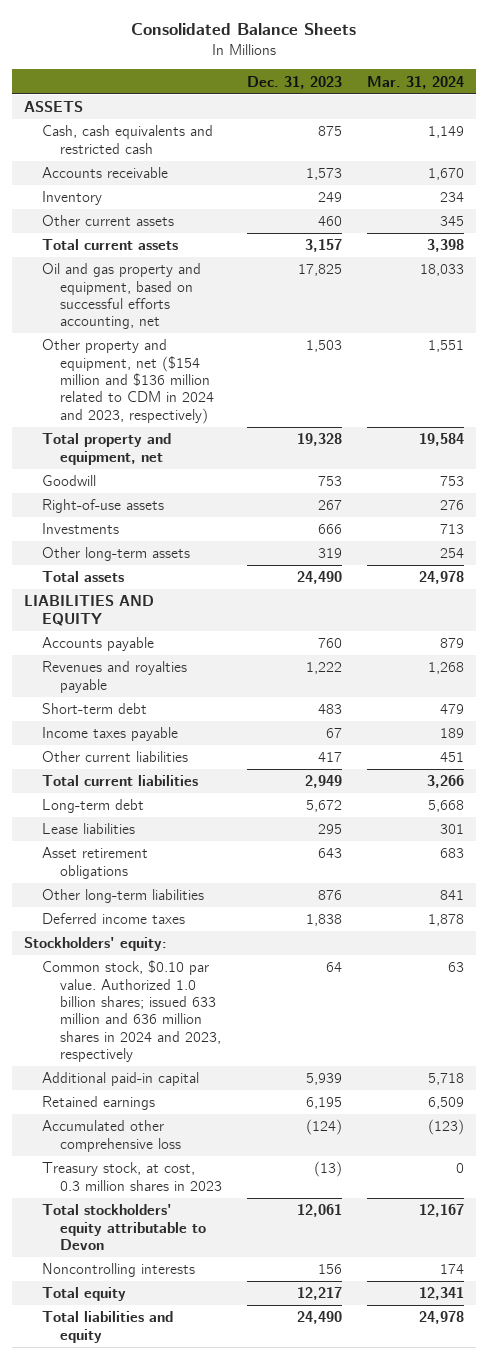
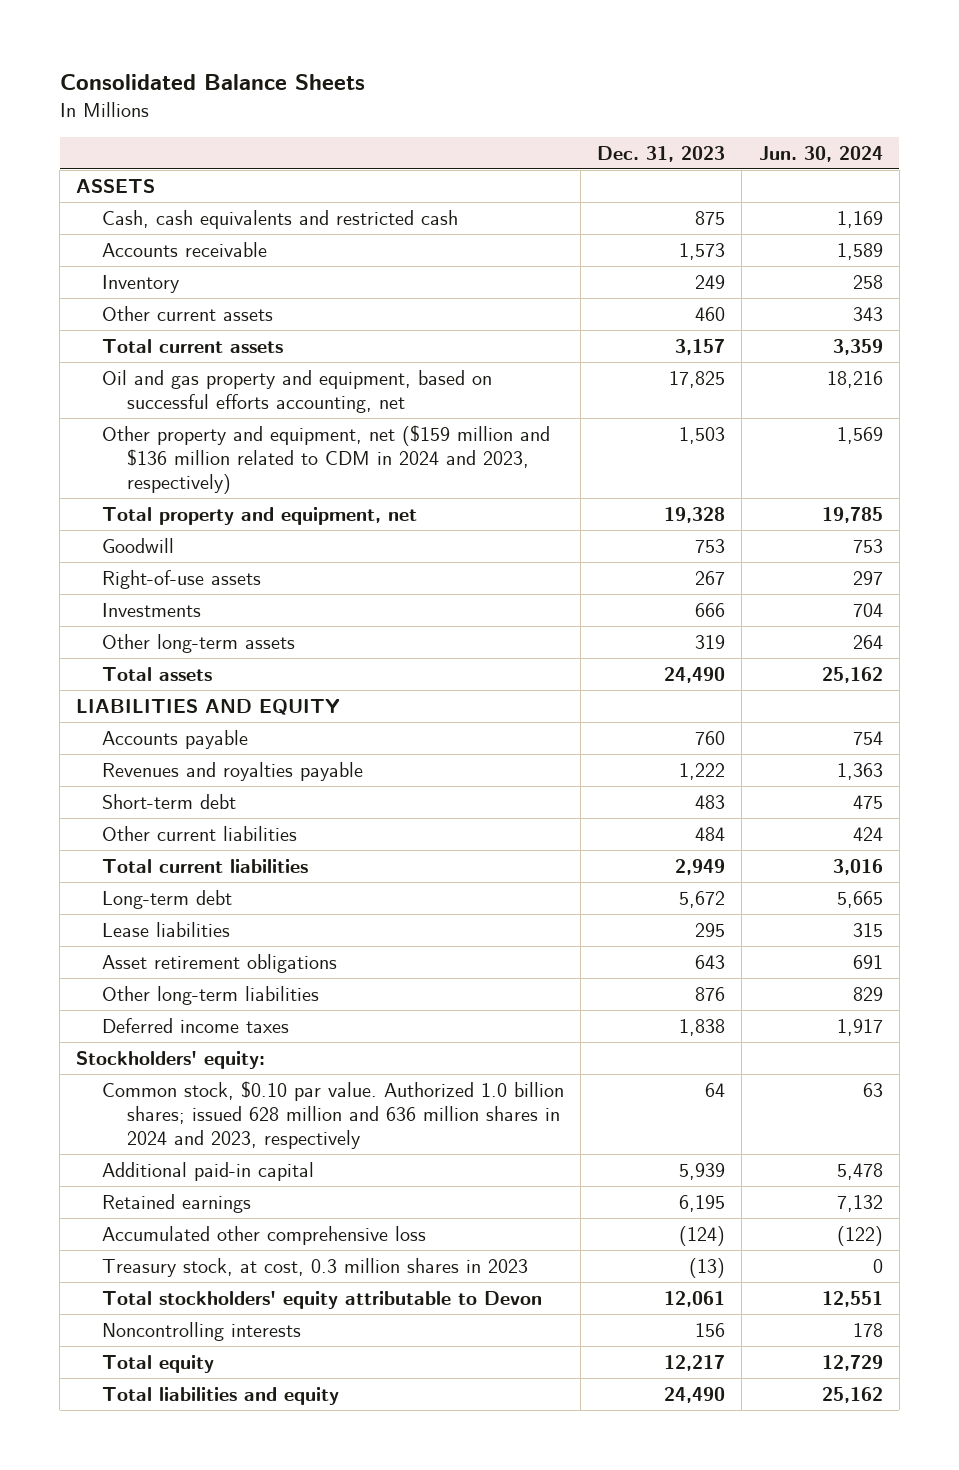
[366,75,464,89] Mar. 31, 2024 -> none
none -> [758,145,883,162] Jun. 30, 2024
[42,339,214,424] Other property and equipment, net ($154 million and $136 million related to CDM in 2024 and 2023, respectively) -> [101,424,550,494] Other property and equipment, net ($159 million and $136 million related to CDM in 2024 and 2023, respectively)
[42,727,179,742] Income taxes payable -> none
[317,752,342,763] 417 -> [695,826,726,841] 484
[42,960,221,1063] Common stock, $0.10 par value. Authorized 1.0 billion shares; issued 633 million and 636 million shares in 2024 and 2023, respectively -> [101,1080,564,1149] Common stock, $0.10 par value. Authorized 1.0 billion shares; issued 628 million and 636 million shares in 2024 and 2023, respectively

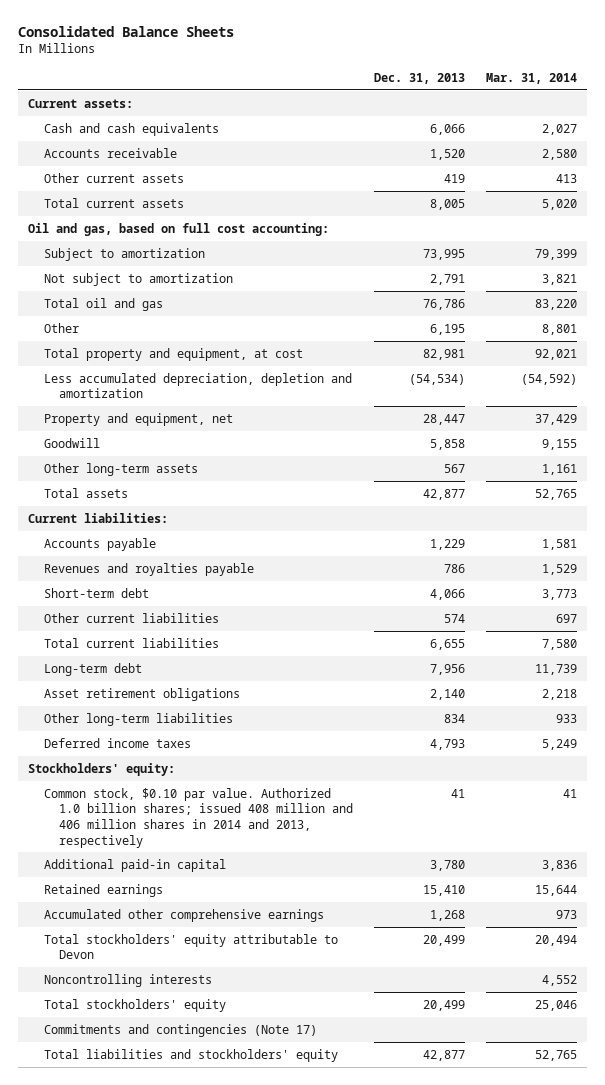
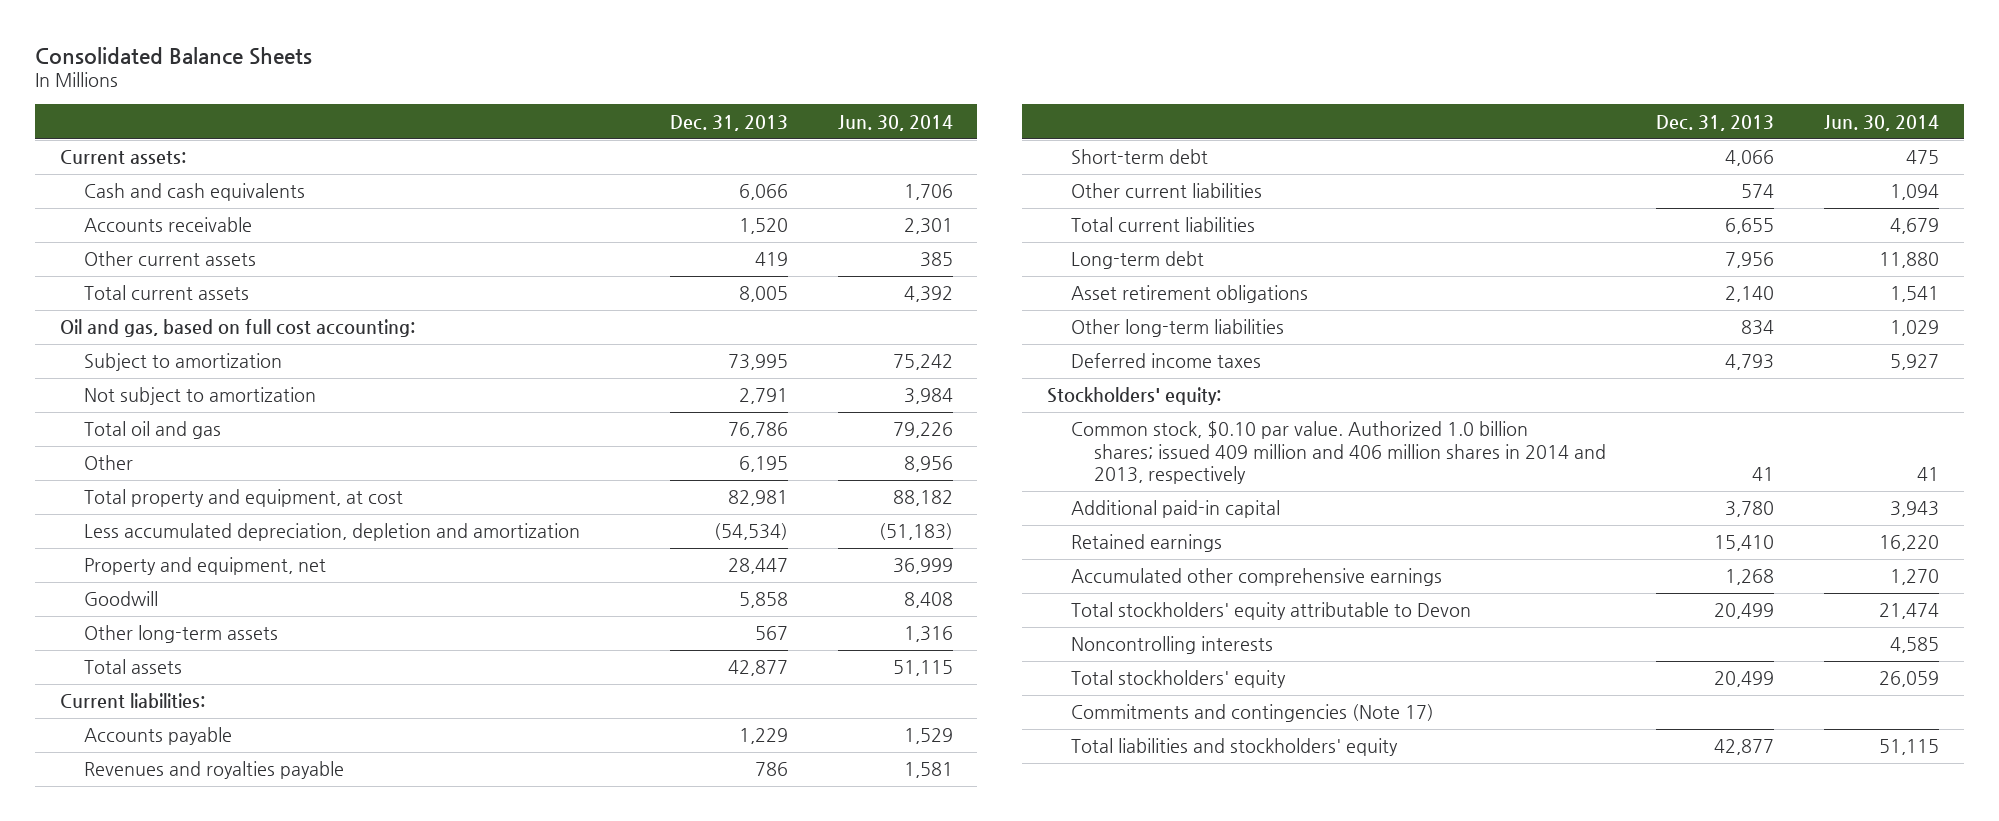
[485,73,577,85] Mar. 31, 2014 -> none
none -> [837,114,953,131] Jun. 30, 2014
[43,787,354,848] Common stock, $0.10 par value. Authorized 1.0 billion shares; issued 408 million and 406 million shares in 2014 and 2013, respectively -> [1070,421,1607,484] Common stock, $0.10 par value. Authorized 1.0 billion shares; issued 409 million and 406 million shares in 2014 and 2013, respectively

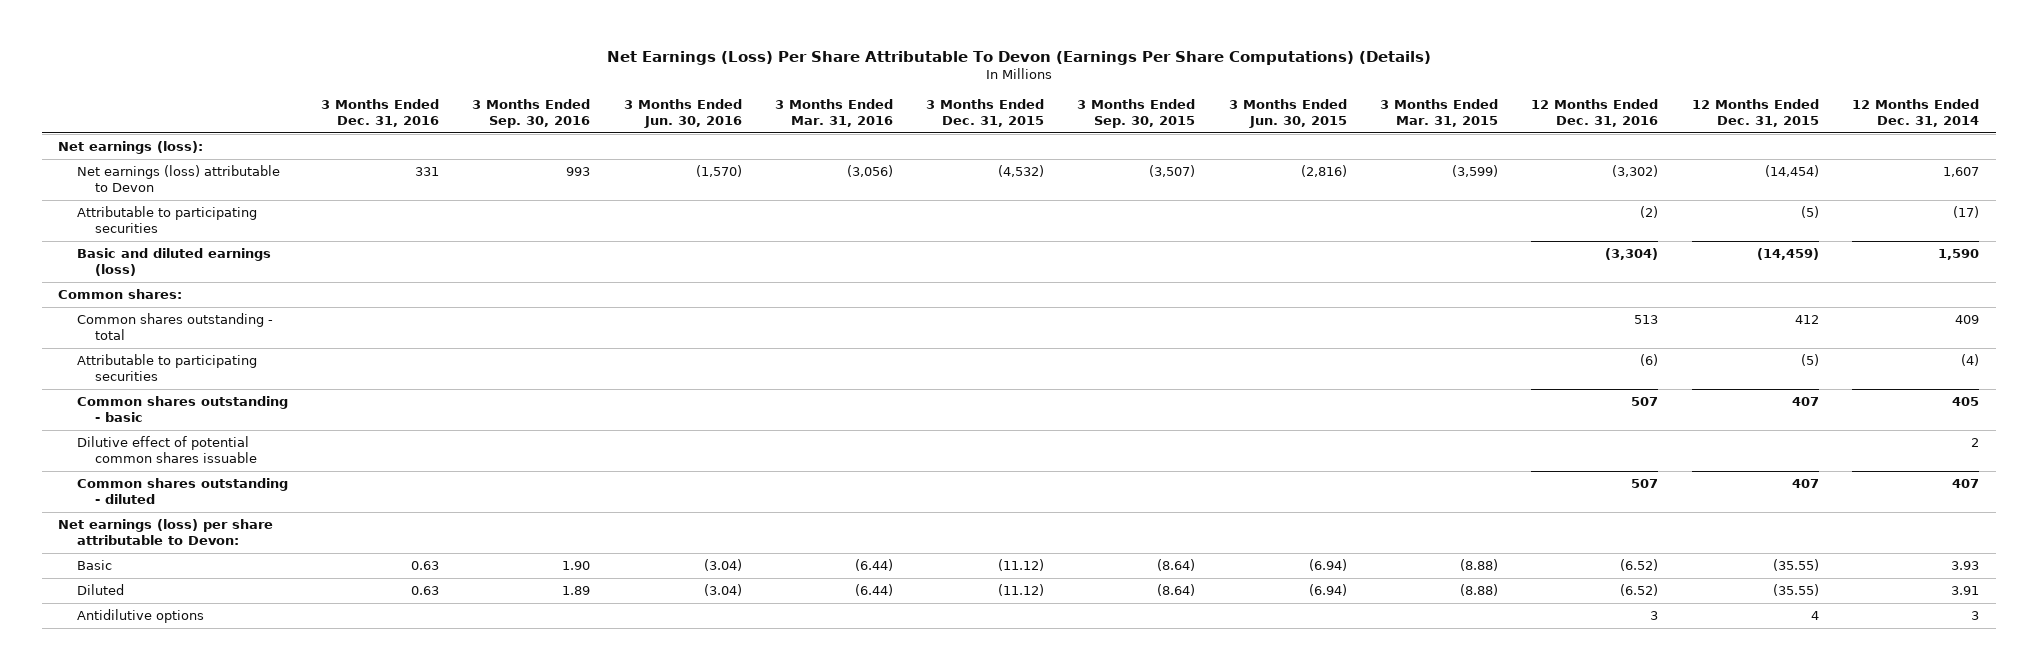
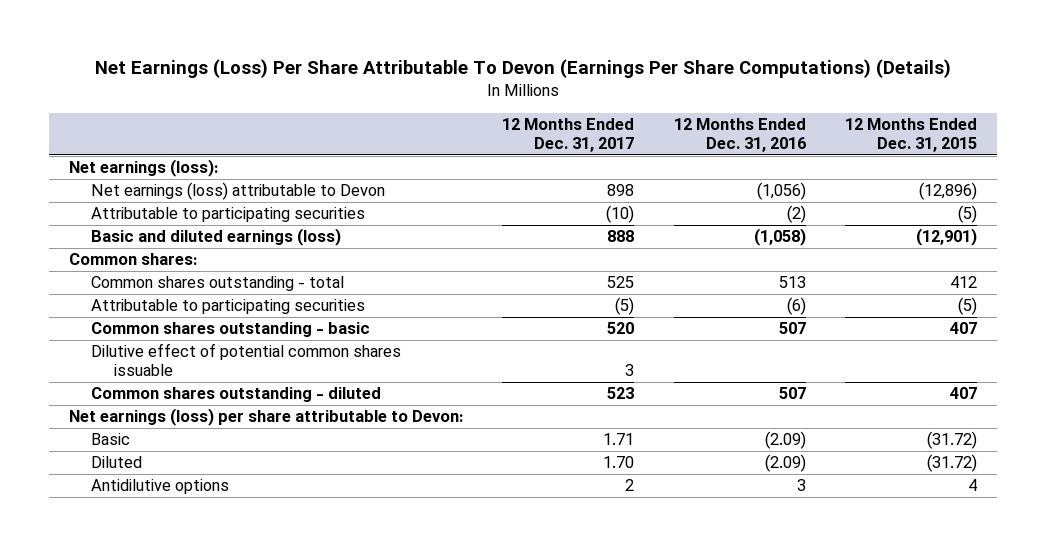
[320,99,439,127] 3 Months Ended Dec. 31, 2016 -> none
[472,99,591,128] 3 Months Ended Sep. 30, 2016 -> none
[623,99,742,128] 3 Months Ended Jun. 30, 2016 -> none
[774,99,893,127] 3 Months Ended Mar. 31, 2016 -> none
[926,99,1045,127] 3 Months Ended Dec. 31, 2015 -> none
[1077,99,1196,128] 3 Months Ended Sep. 30, 2015 -> none
[1228,99,1347,128] 3 Months Ended Jun. 30, 2015 -> none
[1380,99,1499,127] 3 Months Ended Mar. 31, 2015 -> none
[1851,99,1979,127] 12 Months Ended Dec. 31, 2014 -> none
none -> [502,118,635,152] 12 Months Ended Dec. 31, 2017
[1612,165,1659,178] (3,302) -> [756,182,806,201] (1,056)
[1764,165,1819,178] (14,454) -> [918,182,977,201] (12,896)
[1605,248,1659,261] (3,304) -> [753,228,806,247] (1,058)
[1756,248,1819,261] (14,459) -> [915,228,977,247] (12,901)
[1620,559,1659,572] (6.52) -> [764,431,806,450] (2.09)
[1772,559,1819,572] (35.55) -> [926,431,977,450] (31.72)
[1620,584,1659,597] (6.52) -> [764,454,806,473] (2.09)
[1772,584,1819,597] (35.55) -> [926,454,977,473] (31.72)

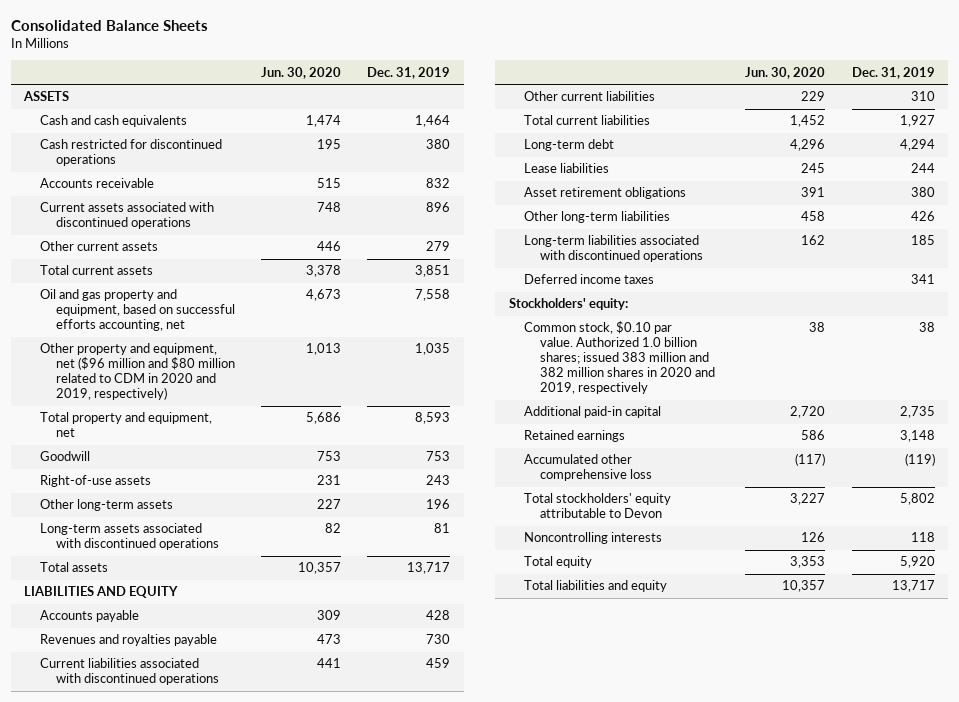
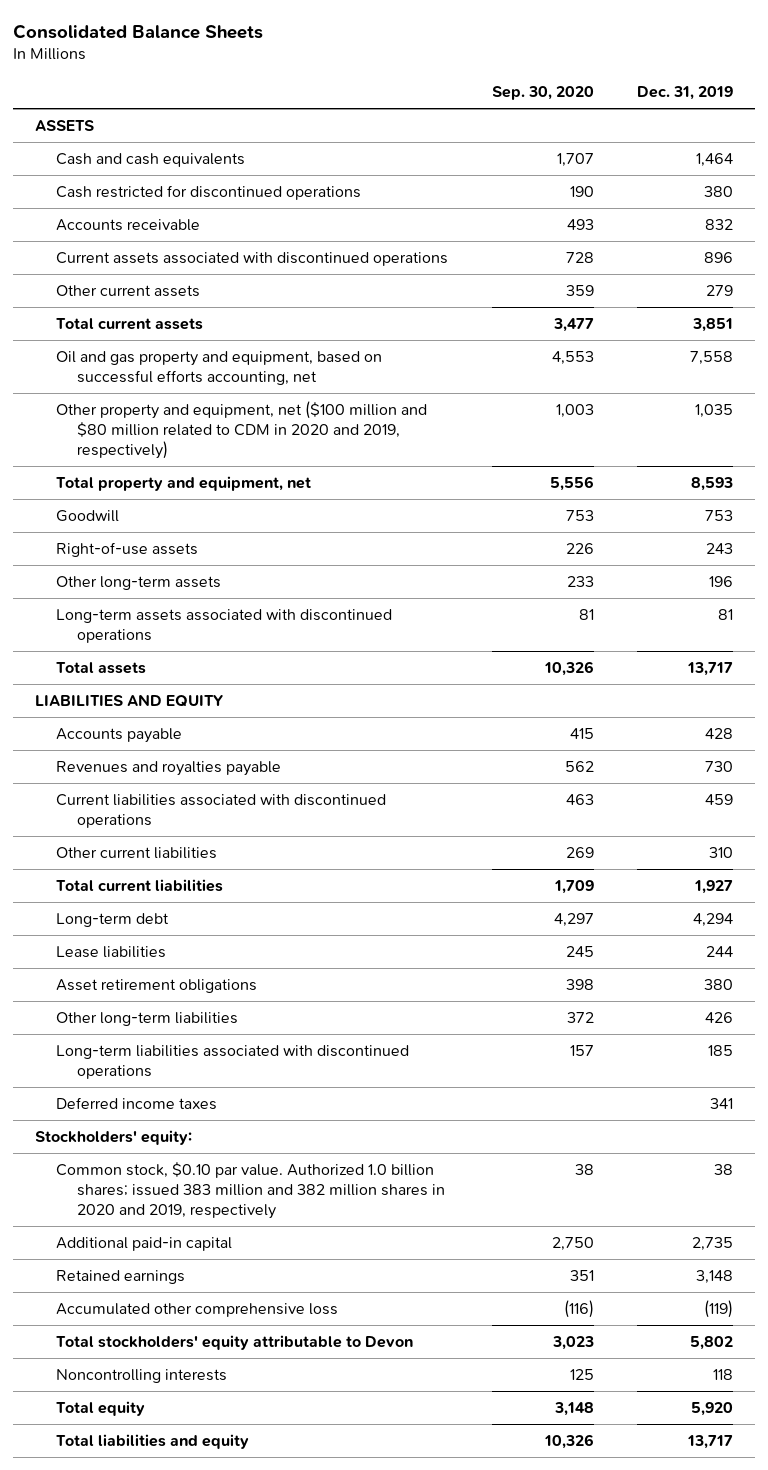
[260,66,341,79] Jun. 30, 2020 -> none
none -> [491,86,594,101] Sep. 30, 2020
[39,343,235,401] Other property and equipment, net ($96 million and $80 million related to CDM in 2020 and 2019, respectively) -> [55,400,427,460] Other property and equipment, net ($100 million and $80 million related to CDM in 2020 and 2019, respectively)

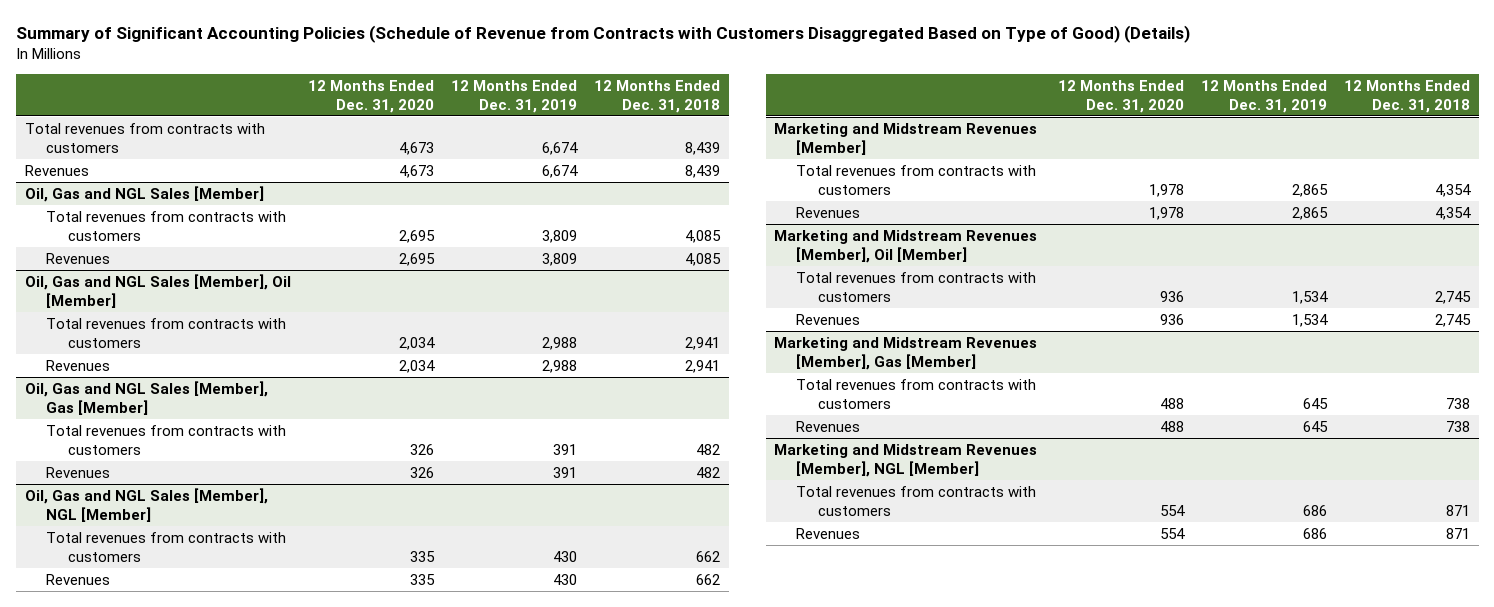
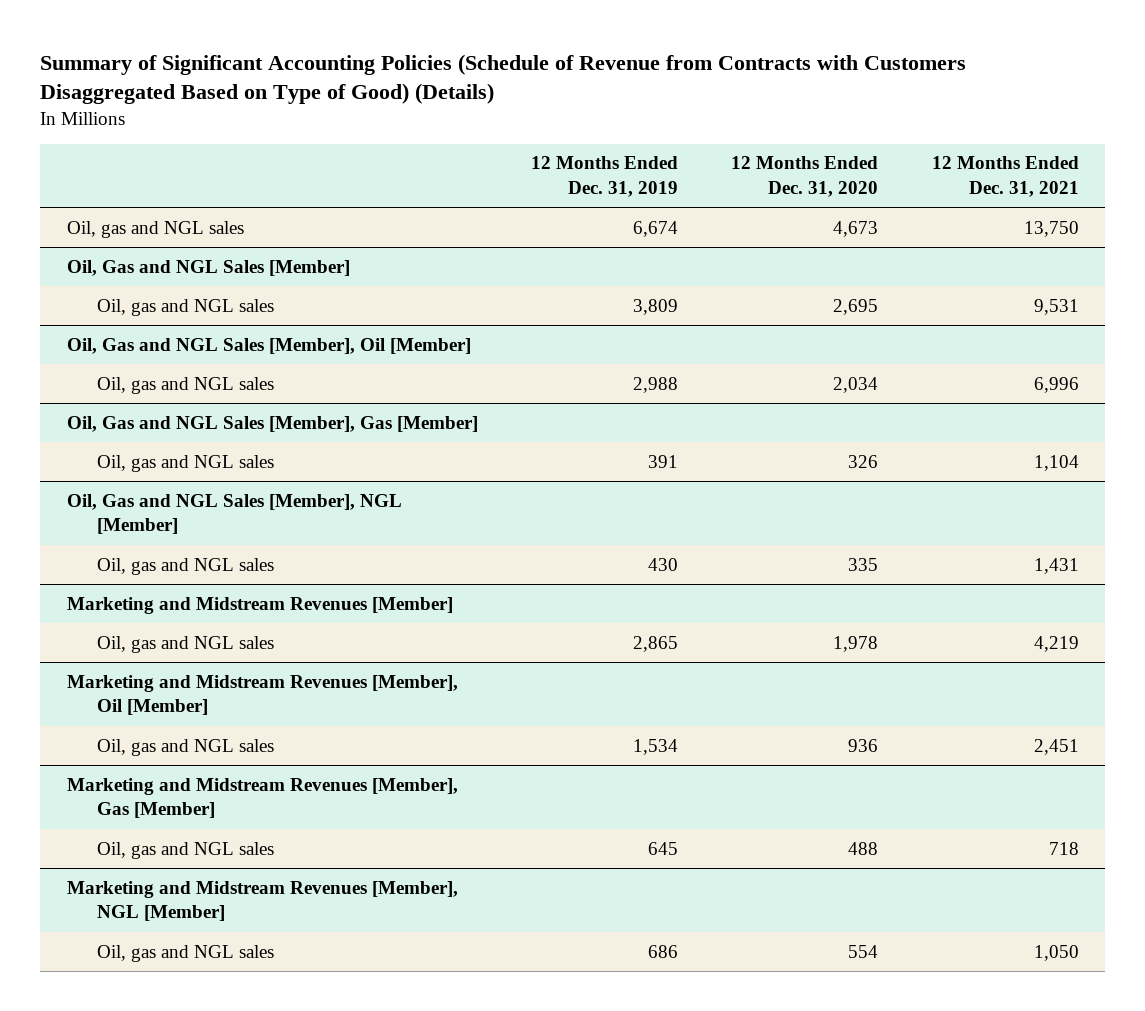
[594,79,721,113] 12 Months Ended Dec. 31, 2018 -> none
none -> [931,156,1079,198] 12 Months Ended Dec. 31, 2021
[24,164,89,176] Revenues -> none
[24,122,265,153] Total revenues from contracts with customers -> [66,220,244,238] Oil, gas and NGL sales
[46,252,111,264] Revenues -> none
[46,210,287,241] Total revenues from contracts with customers -> [97,298,275,316] Oil, gas and NGL sales
[46,359,111,371] Revenues -> none
[46,317,287,348] Total revenues from contracts with customers -> [97,376,275,394] Oil, gas and NGL sales
[46,466,111,478] Revenues -> none
[46,424,287,455] Total revenues from contracts with customers -> [97,454,275,472] Oil, gas and NGL sales
[46,573,111,585] Revenues -> none
[46,531,287,562] Total revenues from contracts with customers -> [97,557,275,575] Oil, gas and NGL sales
[796,206,861,218] Revenues -> none
[796,164,1037,195] Total revenues from contracts with customers -> [97,635,275,653] Oil, gas and NGL sales
[796,313,861,325] Revenues -> none
[796,271,1037,302] Total revenues from contracts with customers -> [97,738,275,756] Oil, gas and NGL sales
[796,420,861,432] Revenues -> none
[796,378,1037,409] Total revenues from contracts with customers -> [97,841,275,859] Oil, gas and NGL sales
[796,527,861,539] Revenues -> none
[796,485,1037,516] Total revenues from contracts with customers -> [97,944,275,962] Oil, gas and NGL sales

